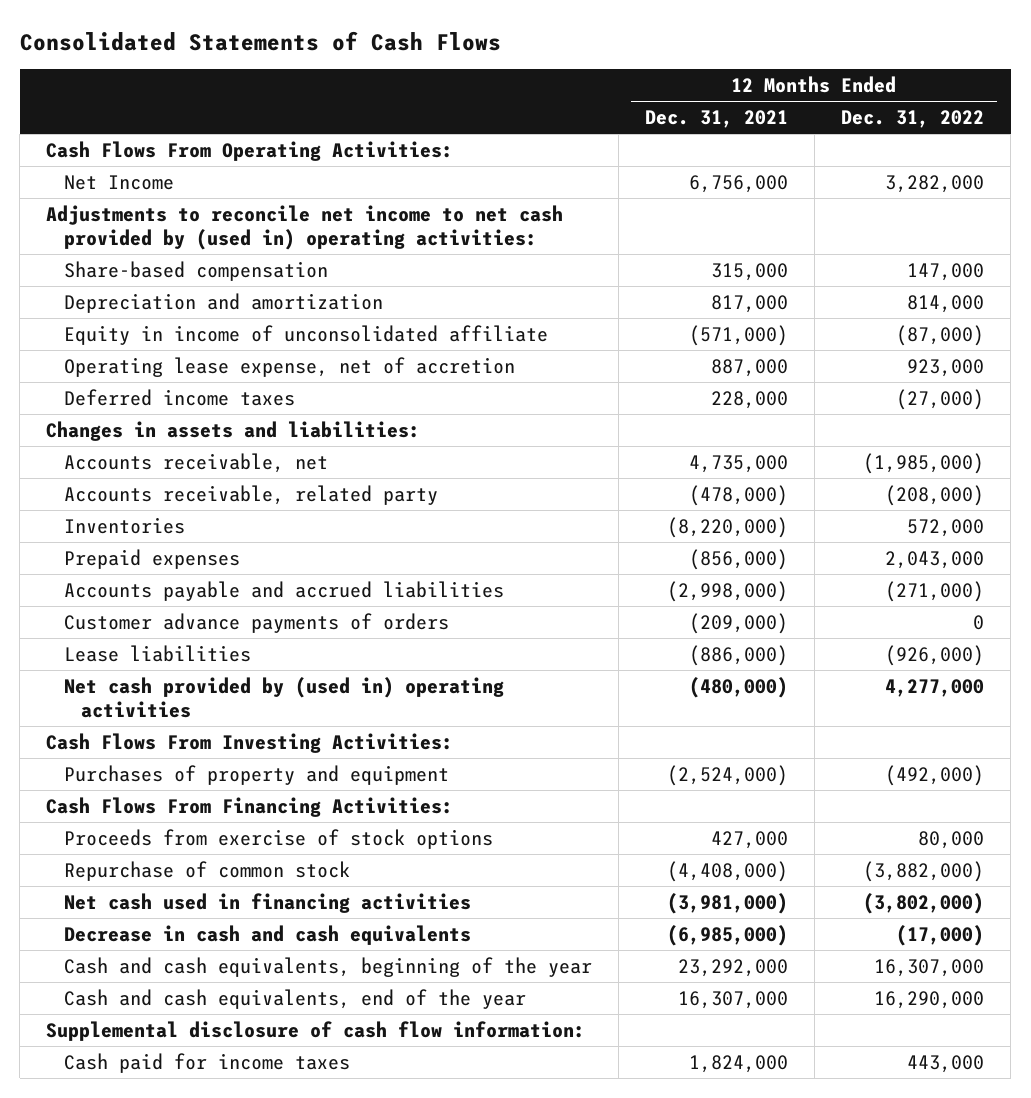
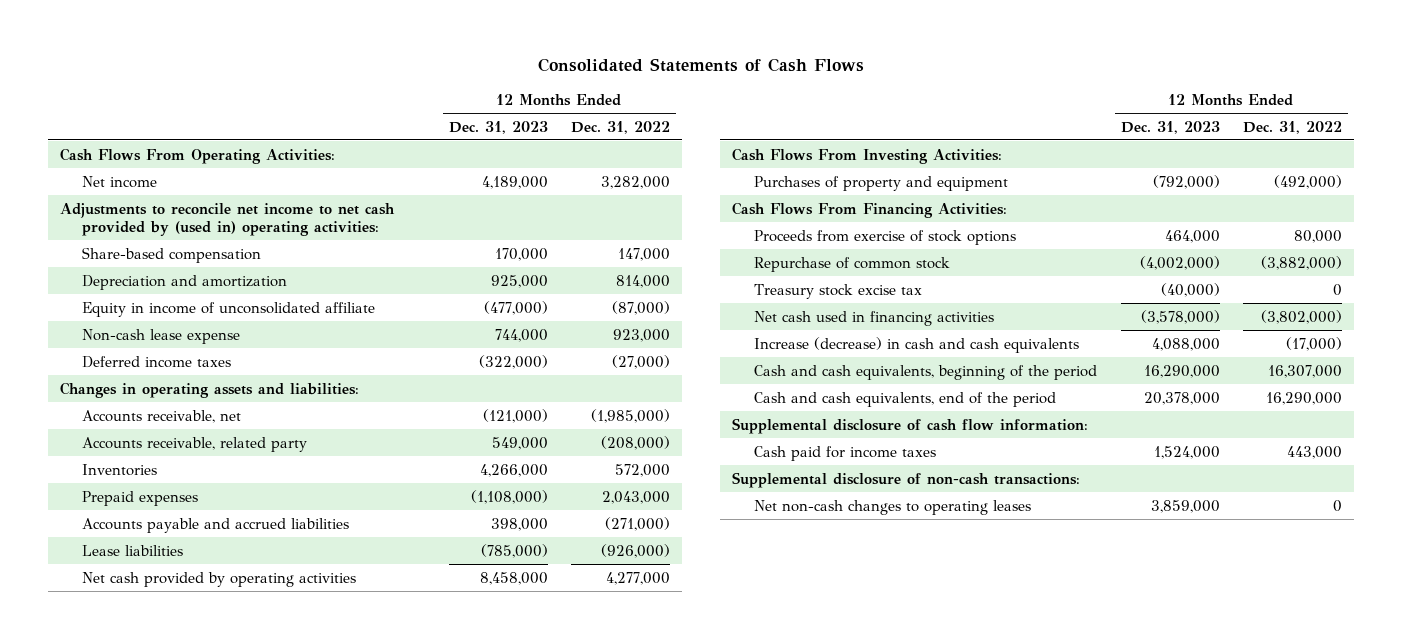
[644,109,788,128] Dec. 31, 2021 -> none
none -> [448,120,548,134] Dec. 31, 2023
[63,174,174,190] Net Income -> [82,175,158,188] Net income
[63,356,515,377] Operating lease expense, net of accretion -> [82,328,241,344] Non-cash lease expense
[46,420,421,441] Changes in assets and liabilities: -> [59,381,359,398] Changes in operating assets and liabilities:
[63,612,449,633] Customer advance payments of orders -> none
[63,676,504,719] Net cash provided by (used in) operating activities -> [82,571,357,587] Net cash provided by operating activities
none -> [754,283,923,299] Treasury stock excise tax
[63,924,471,945] Decrease in cash and cash equivalents -> [754,336,1080,353] Increase (decrease) in cash and cash equivalents
[63,956,592,977] Cash and cash equivalents, beginning of the year -> [754,364,1098,380] Cash and cash equivalents, beginning of the period
[63,988,526,1009] Cash and cash equivalents, end of the year -> [754,391,1057,407] Cash and cash equivalents, end of the period
none -> [731,471,1080,488] Supplemental disclosure of non-cash transactions:
none -> [754,499,1032,515] Net non-cash changes to operating leases

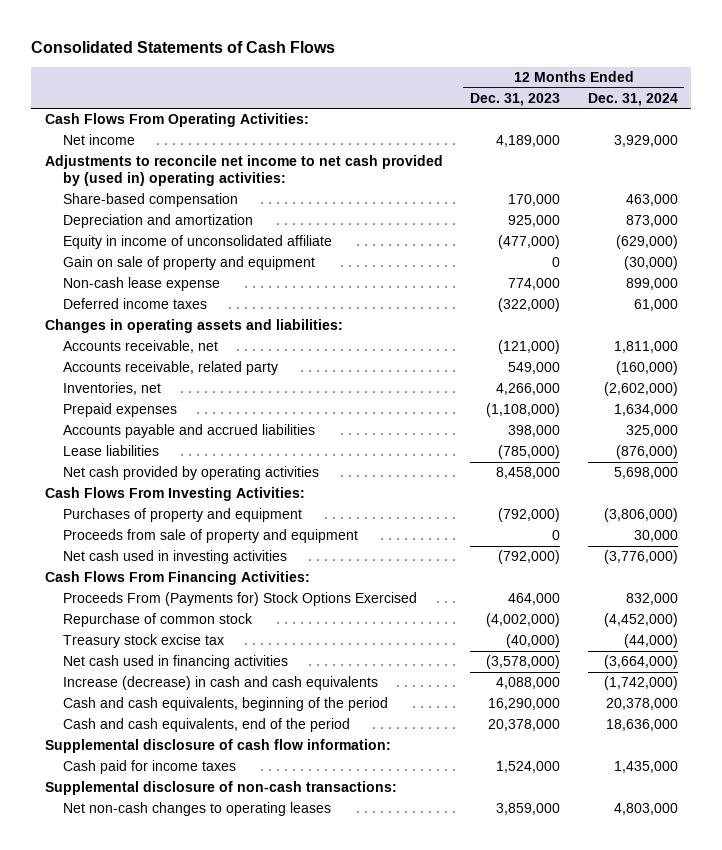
[571,120,671,134] Dec. 31, 2022 -> none
none -> [587,92,678,106] Dec. 31, 2024
none -> [63,256,316,271] Gain on sale of property and equipment
[494,328,548,342] 744,000 -> [508,278,561,291] 774,000
[82,463,158,476] Inventories -> [63,382,162,396] Inventories, net
none -> [63,529,359,544] Proceeds from sale of property and equipment
none -> [63,550,288,565] Net cash used in investing activities
[754,229,1017,245] Proceeds from exercise of stock options -> [63,592,418,607] Proceeds From (Payments for) Stock Options Exercised

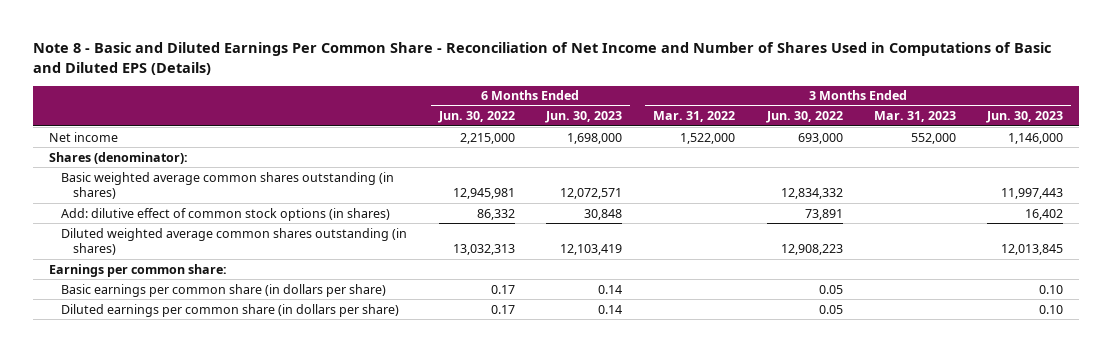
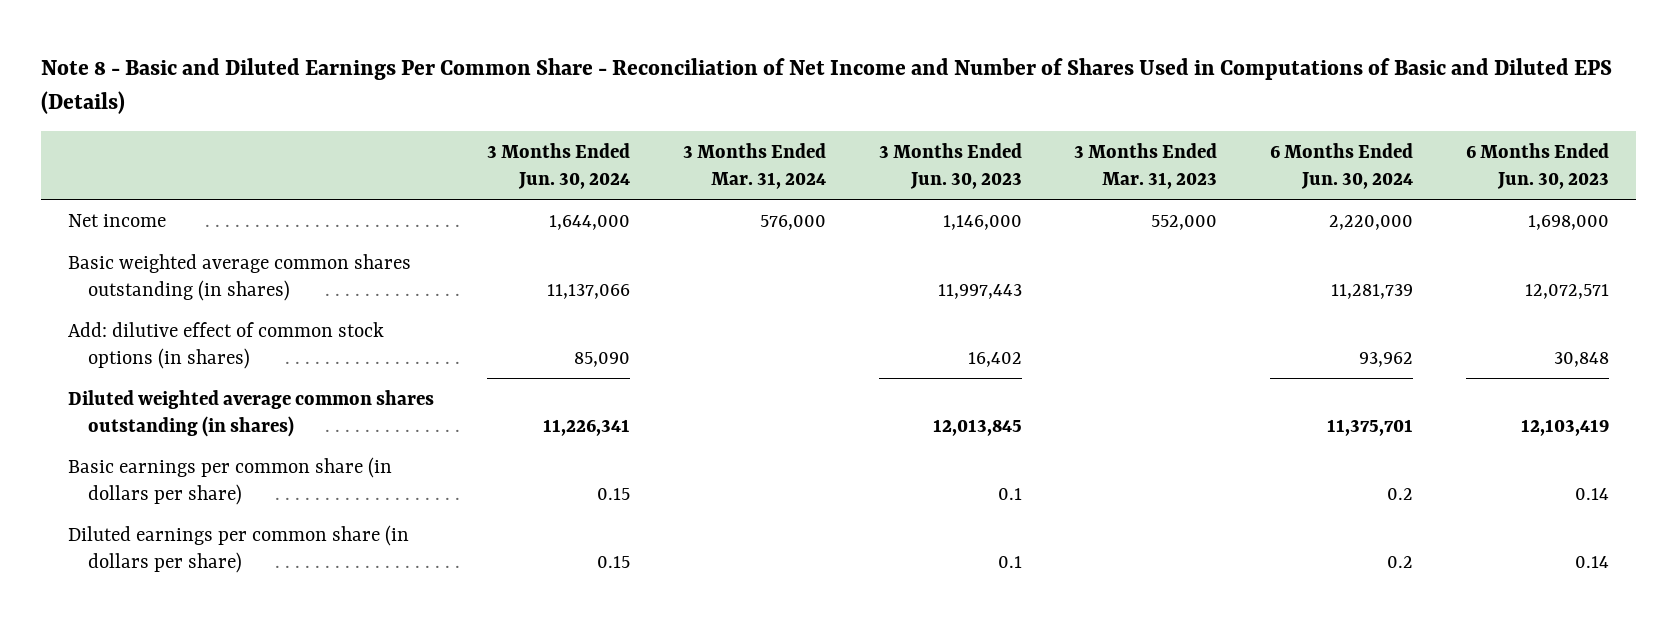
[437,111,515,124] Jun. 30, 2022 -> none
[653,111,736,123] Mar. 31, 2022 -> none
[765,111,843,124] Jun. 30, 2022 -> none
none -> [486,143,630,189] 3 Months Ended Jun. 30, 2024
none -> [682,143,826,189] 3 Months Ended Mar. 31, 2024
none -> [1270,143,1414,189] 6 Months Ended Jun. 30, 2024
[49,151,189,164] Shares (denominator): -> none
[49,263,228,277] Earnings per common share: -> none
[1039,284,1064,294] 0.10 -> [997,487,1022,500] 0.1
[1039,304,1064,314] 0.10 -> [997,555,1022,568] 0.1

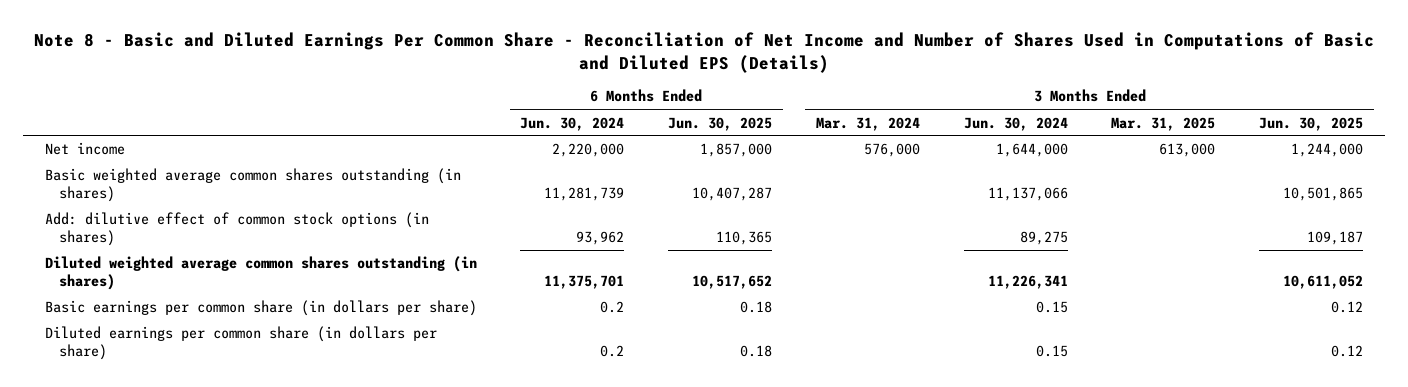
[878,143,1022,189] 3 Months Ended Jun. 30, 2023 -> none
[1074,143,1218,189] 3 Months Ended Mar. 31, 2023 -> none
[1466,143,1610,189] 6 Months Ended Jun. 30, 2023 -> none
none -> [668,116,773,131] Jun. 30, 2025
none -> [1111,116,1216,131] Mar. 31, 2025
none -> [1259,116,1364,131] Jun. 30, 2025
[573,351,630,367] 85,090 -> [1019,230,1068,245] 89,275

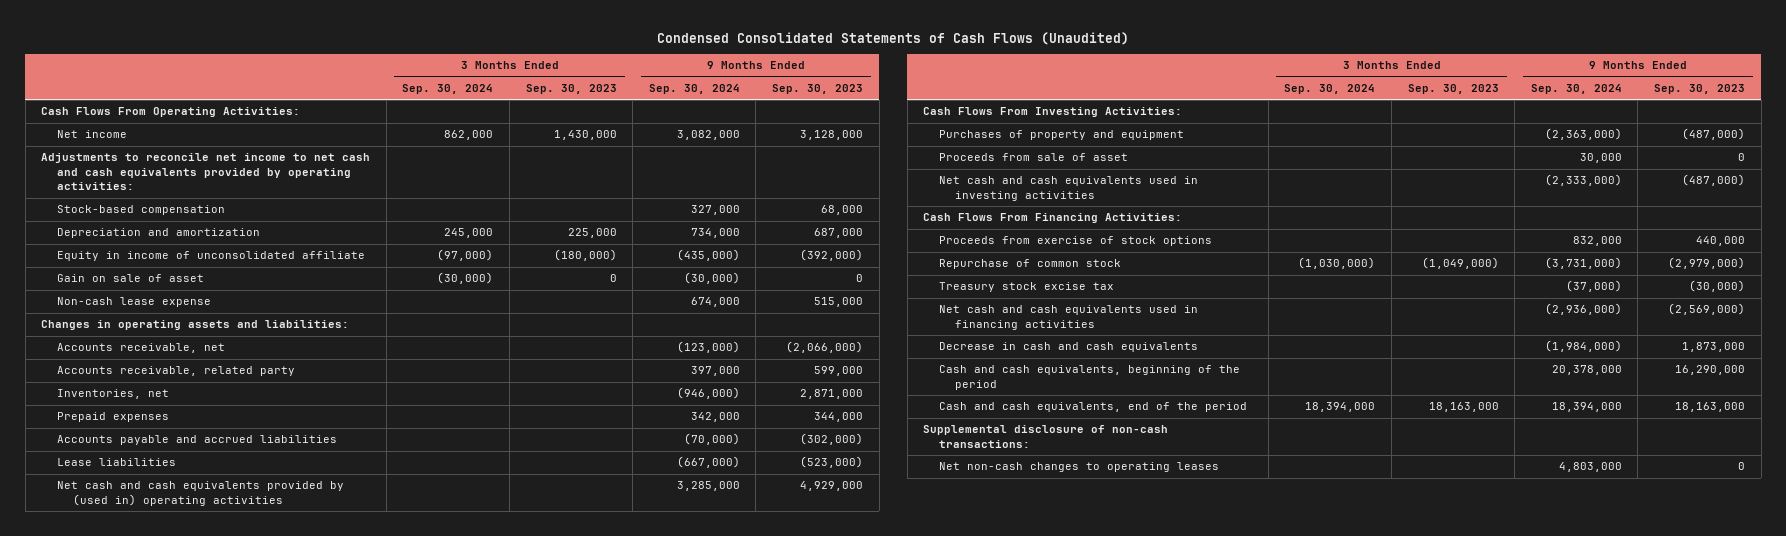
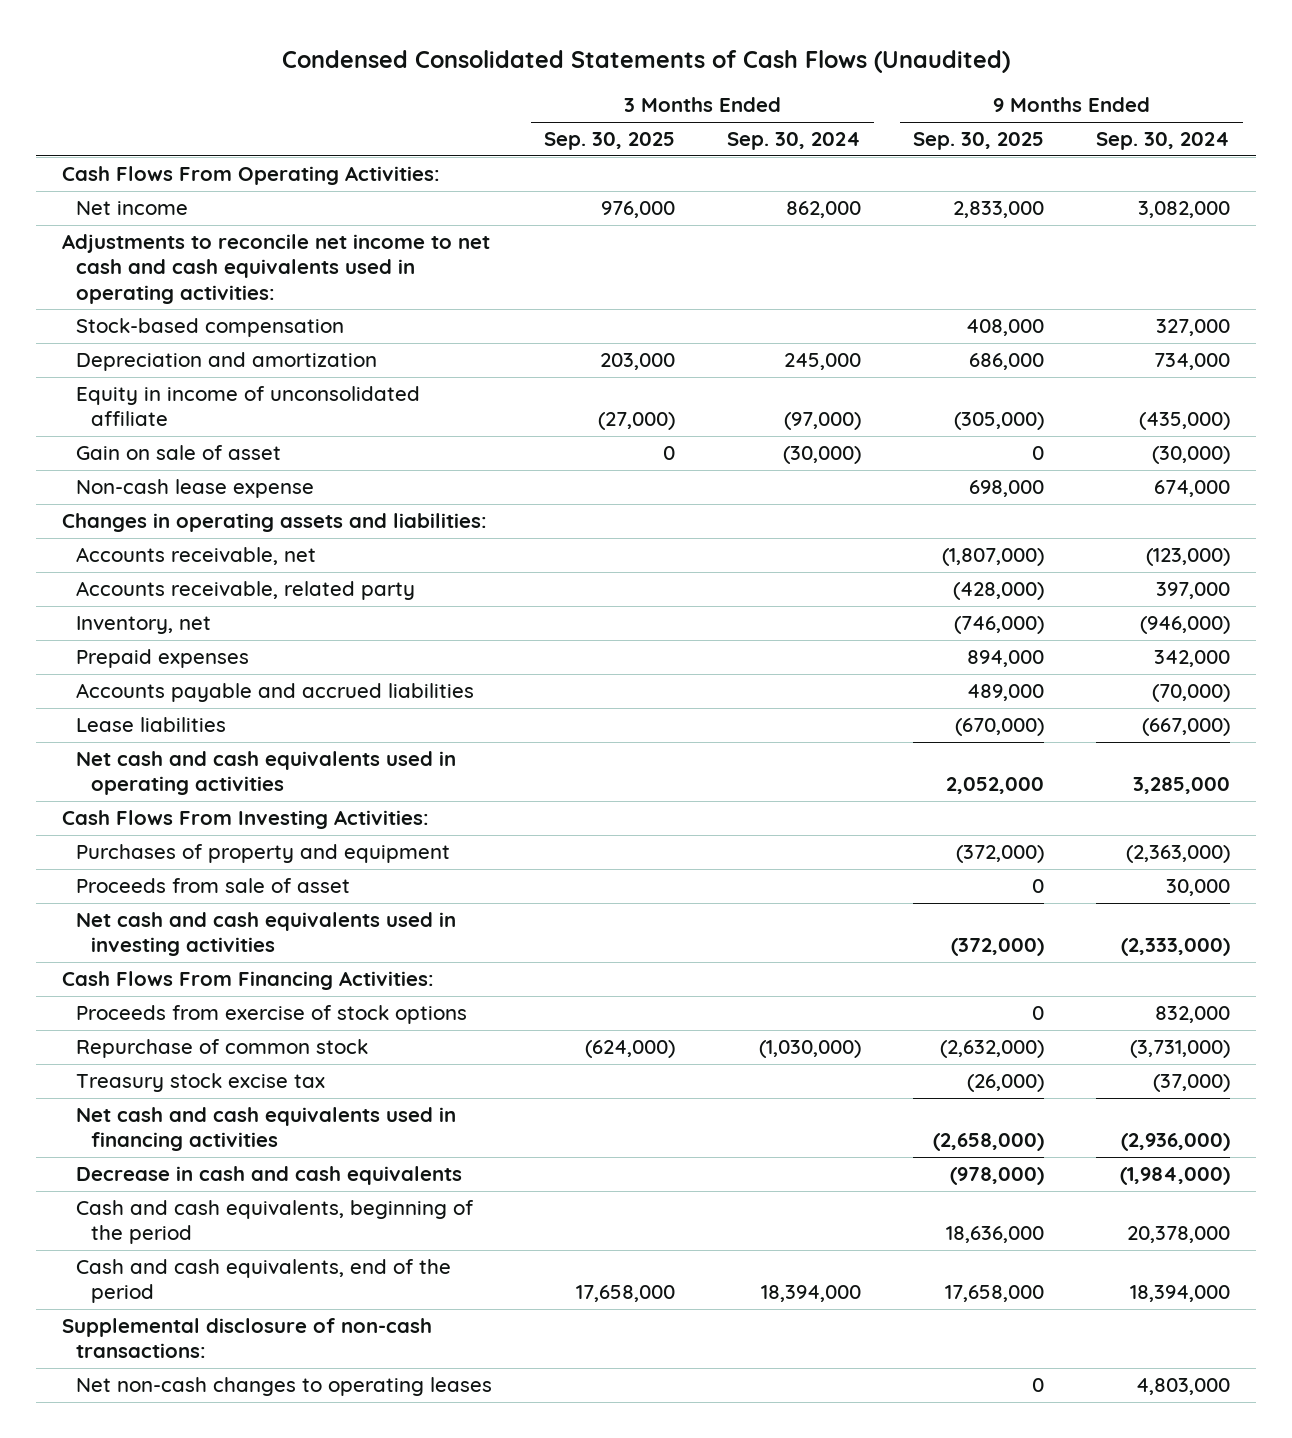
[525,83,617,94] Sep. 30, 2023 -> none
[772,83,864,94] Sep. 30, 2023 -> none
none -> [544,132,676,151] Sep. 30, 2025
none -> [913,132,1045,151] Sep. 30, 2025
[41,153,371,191] Adjustments to reconcile net income to net cash and cash equivalents provided by operating activities: -> [61,234,490,304] Adjustments to reconcile net income to net cash and cash equivalents used in operating activities:
[56,389,169,400] Inventories, net -> [76,616,212,635] Inventory, net
[56,481,344,506] Net cash and cash equivalents provided by (used in) operating activities -> [76,751,457,796] Net cash and cash equivalents used in operating activities

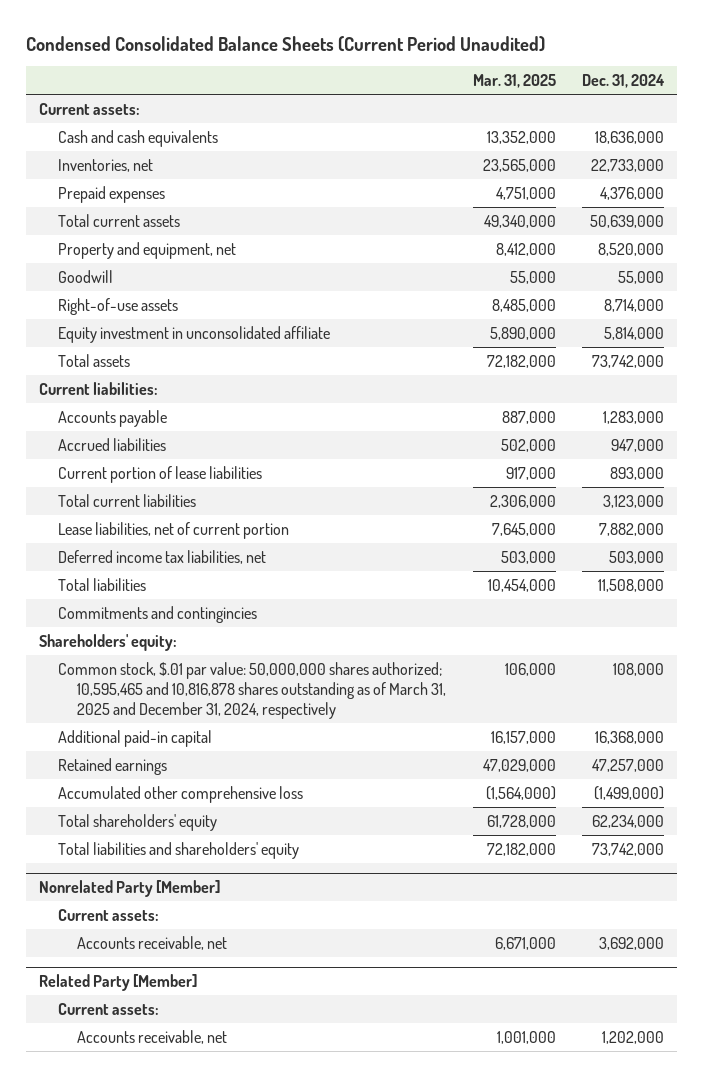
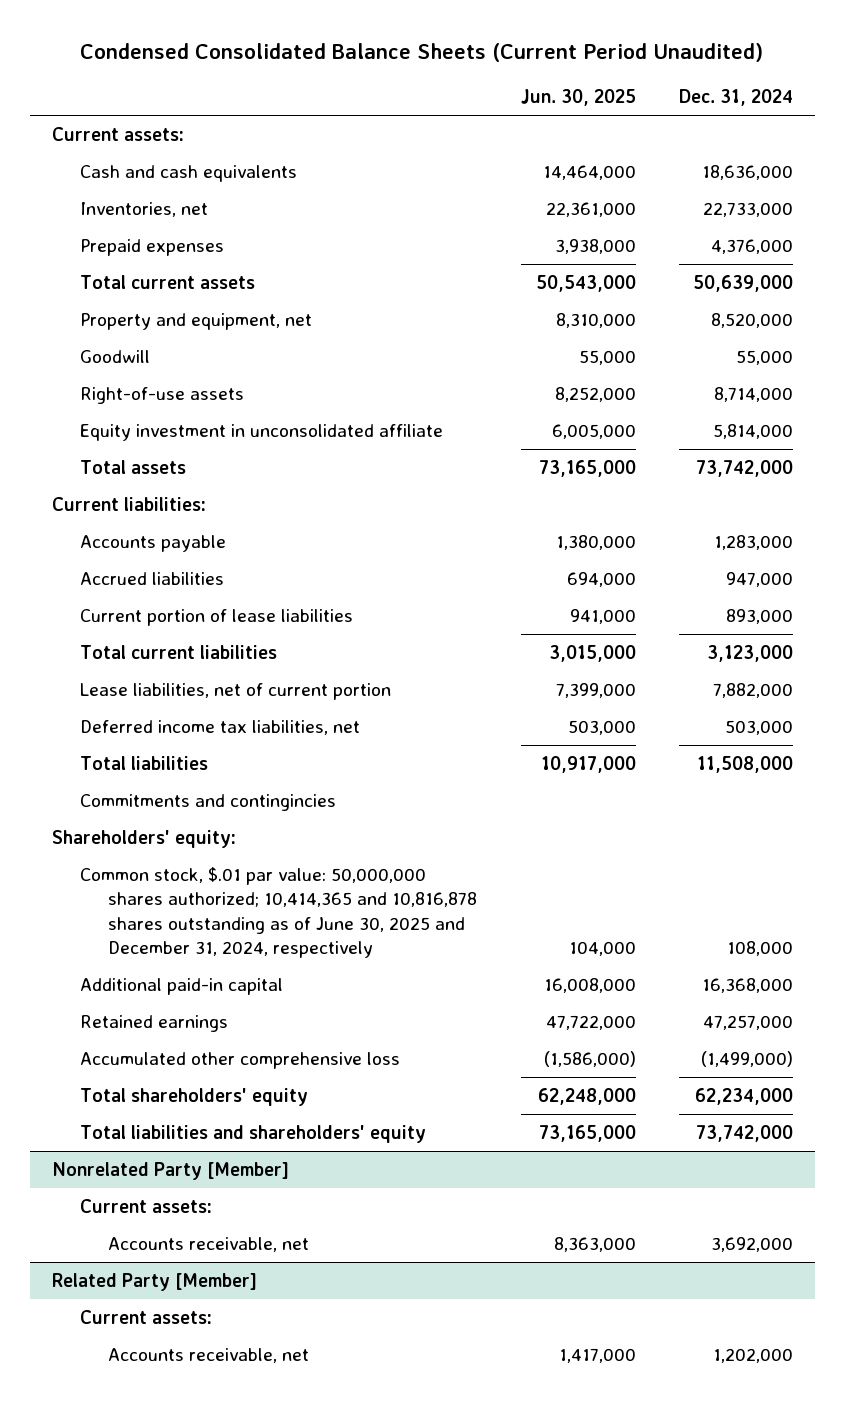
[472,74,556,89] Mar. 31, 2025 -> none
none -> [520,89,636,107] Jun. 30, 2025
[58,661,447,720] Common stock, $.01 par value: 50,000,000 shares authorized; 10,595,465 and 10,816,878 shares outstanding as of March 31, 2025 and December 31, 2024, respectively -> [79,867,478,958] Common stock, $.01 par value: 50,000,000 shares authorized; 10,414,365 and 10,816,878 shares outstanding as of June 30, 2025 and December 31, 2024, respectively

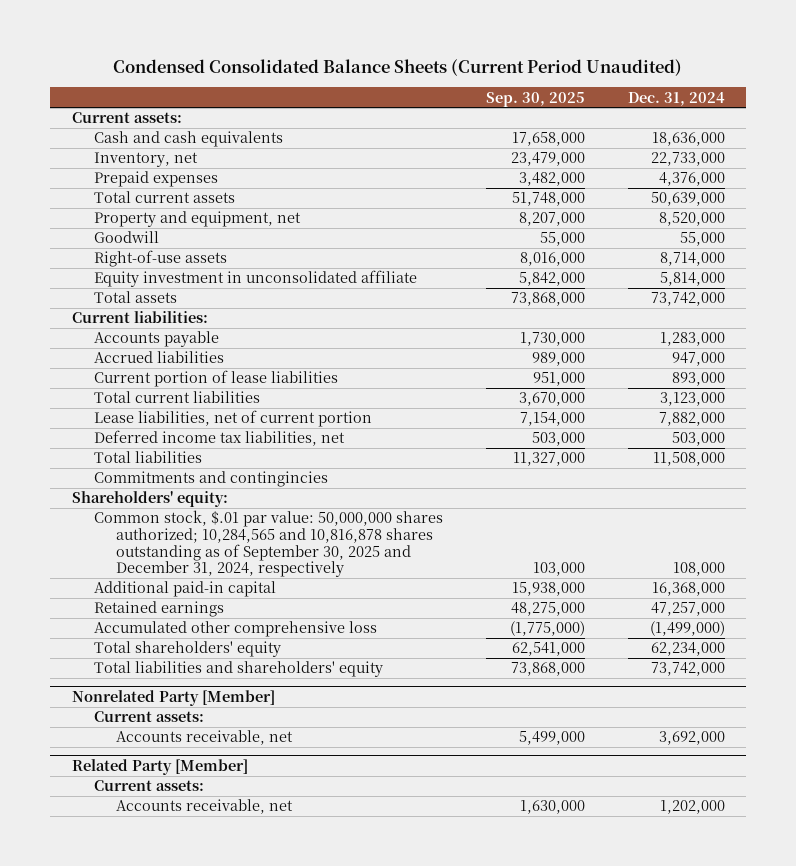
[520,89,636,107] Jun. 30, 2025 -> none
none -> [485,91,585,107] Sep. 30, 2025
[79,202,208,218] Inventories, net -> [94,152,199,168] Inventory, net
[79,867,478,958] Common stock, $.01 par value: 50,000,000 shares authorized; 10,414,365 and 10,816,878 shares outstanding as of June 30, 2025 and December 31, 2024, respectively -> [94,510,444,578] Common stock, $.01 par value: 50,000,000 shares authorized; 10,284,565 and 10,816,878 shares outstanding as of September 30, 2025 and December 31, 2024, respectively

